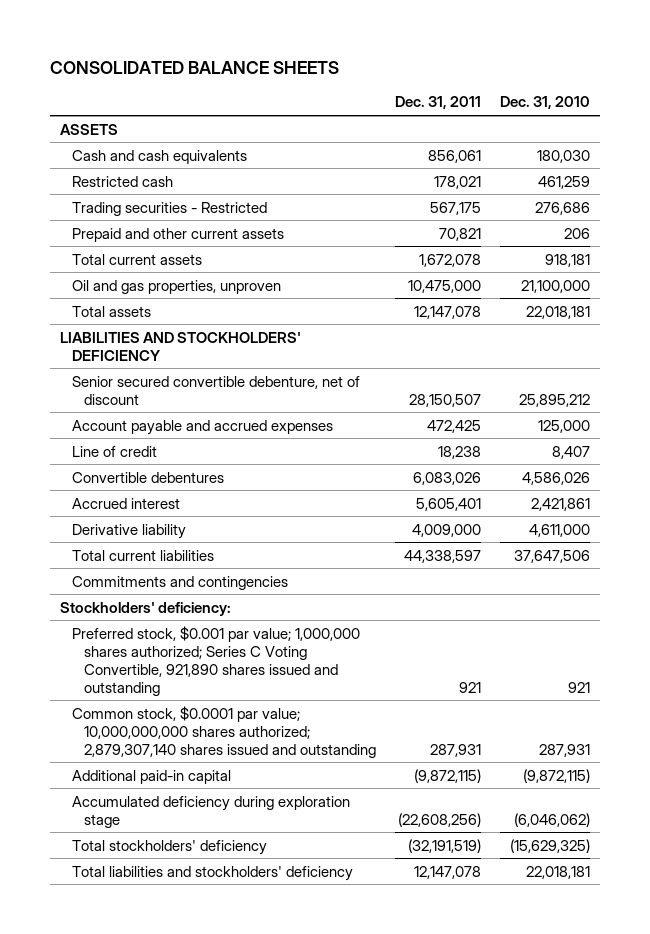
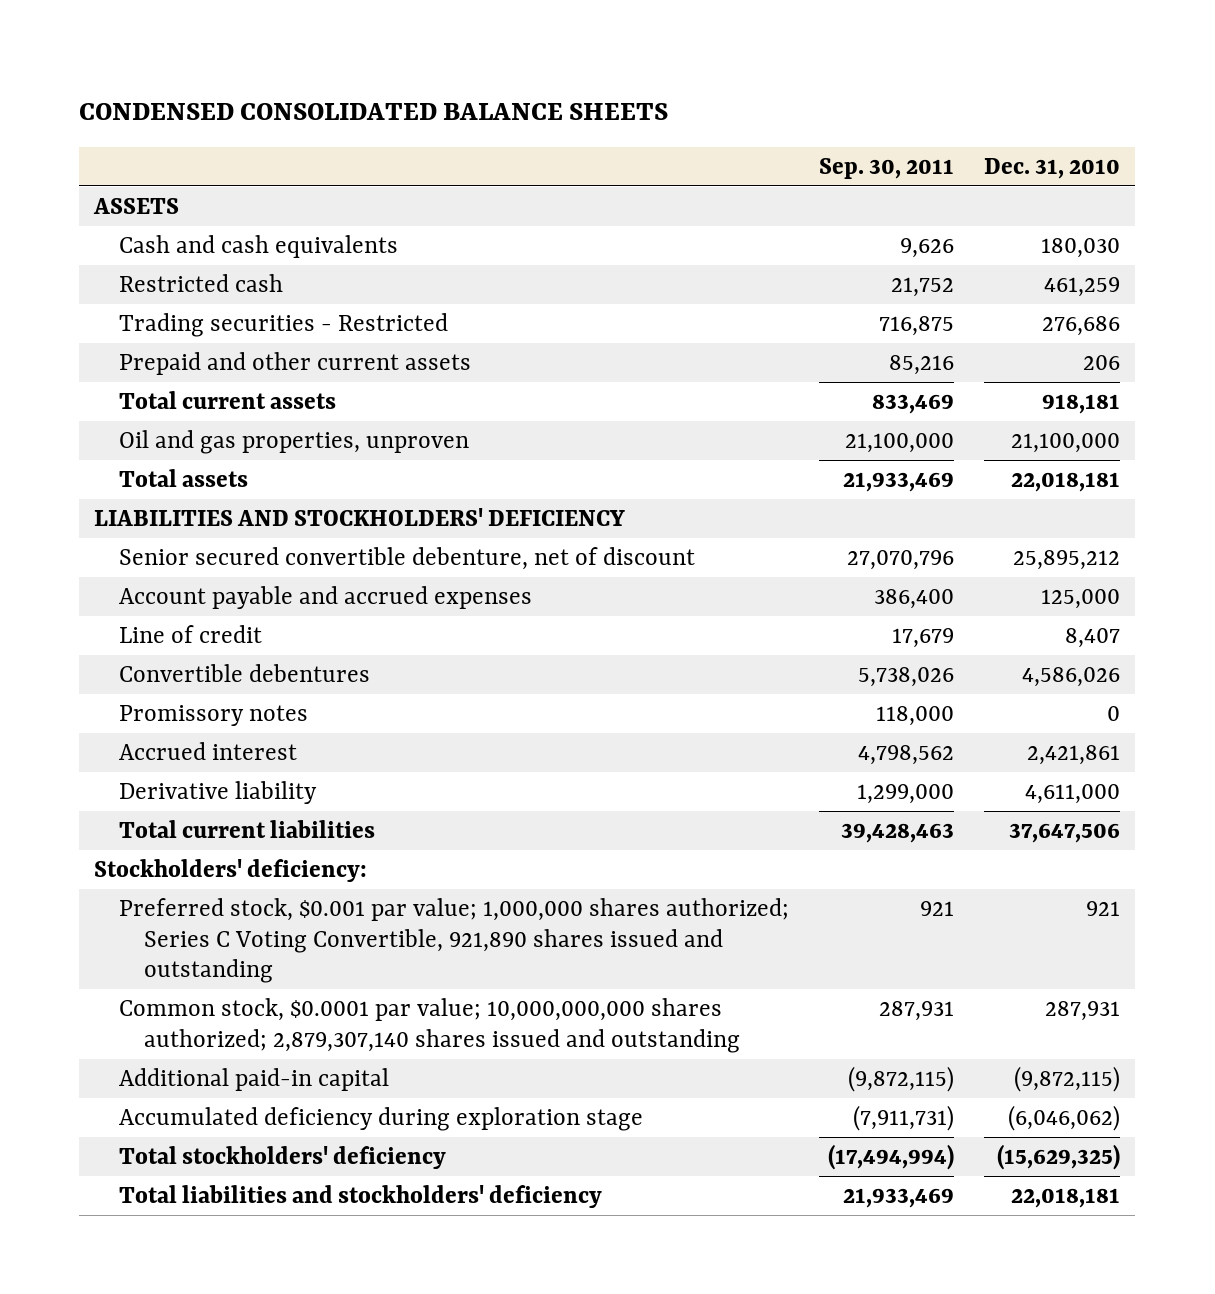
[50,60,340,74] CONSOLIDATED BALANCE SHEETS -> [79,103,669,121] CONDENSED CONSOLIDATED BALANCE SHEETS
[395,96,482,110] Dec. 31, 2011 -> none
none -> [819,157,955,179] Sep. 30, 2011
none -> [119,705,309,727] Promissory notes
[71,575,288,590] Commitments and contingencies -> none

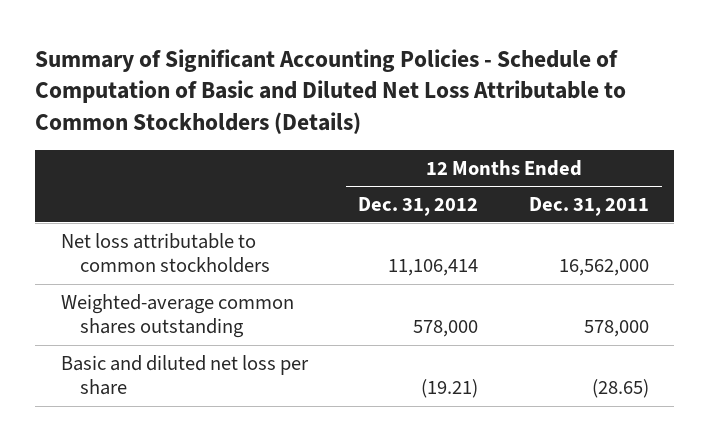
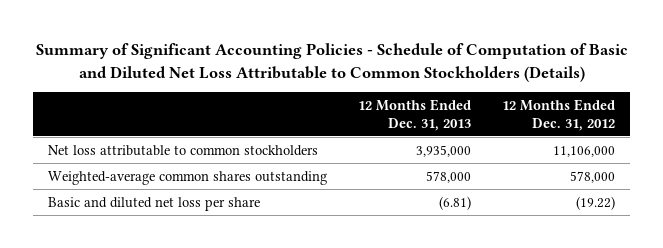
[528,196,649,216] Dec. 31, 2011 -> none
none -> [358,99,472,131] 12 Months Ended Dec. 31, 2013
[388,259,479,277] 11,106,414 -> [553,145,616,157] 11,106,000
[421,379,479,399] (19.21) -> [576,195,616,210] (19.22)

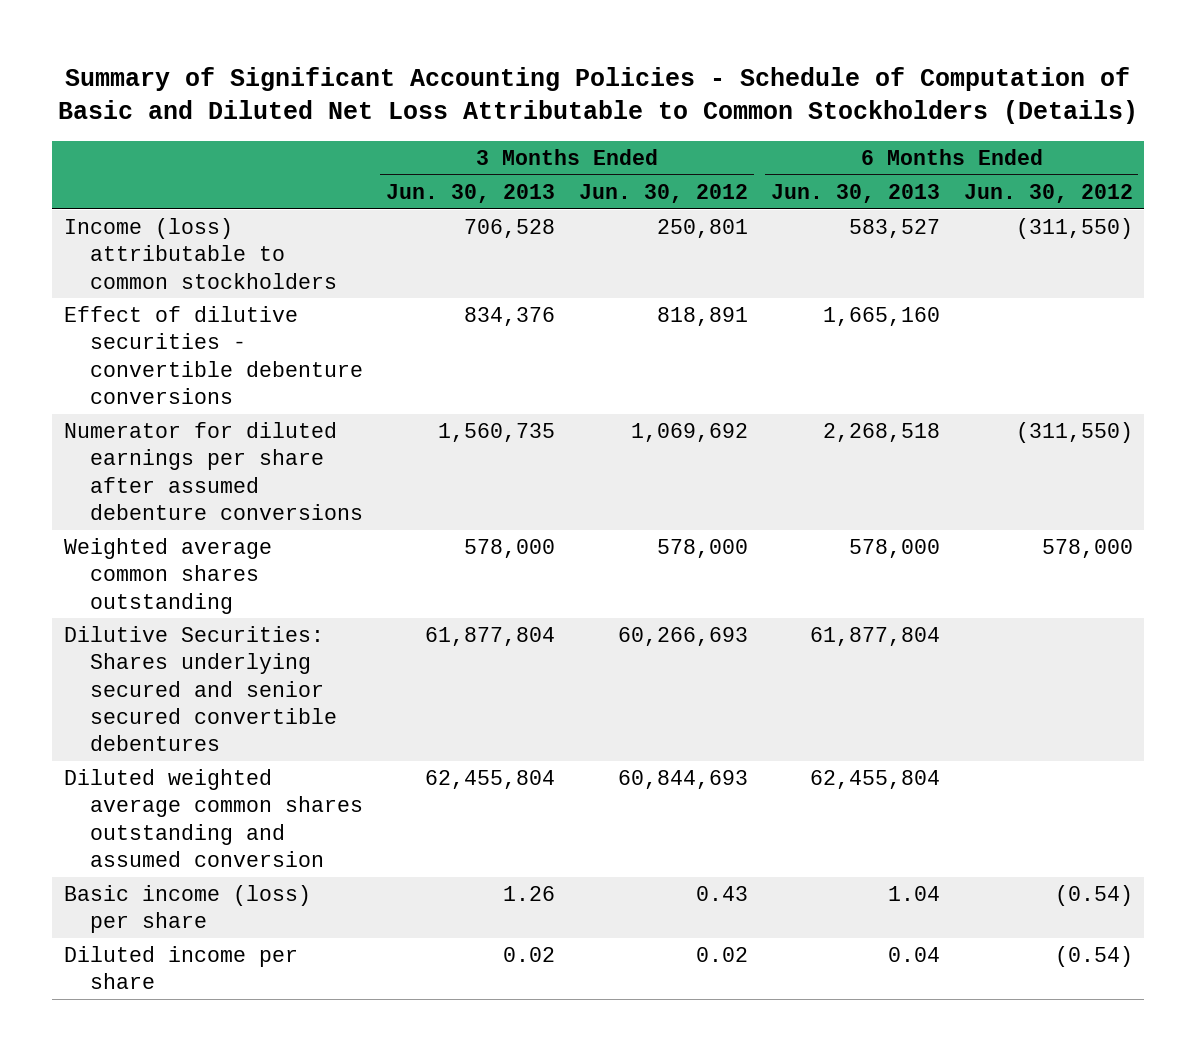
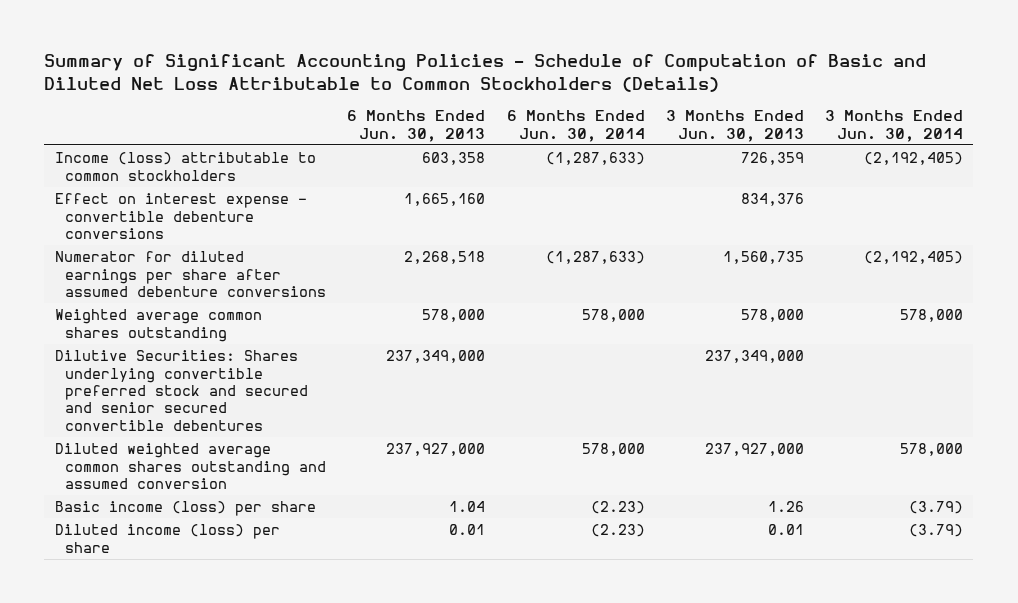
[578,183,748,203] Jun. 30, 2012 -> none
[963,183,1133,203] Jun. 30, 2012 -> none
none -> [506,110,645,142] 6 Months Ended Jun. 30, 2014
none -> [824,110,963,142] 3 Months Ended Jun. 30, 2014
[464,219,556,239] 706,528 -> [740,152,804,166] 726,359
[849,219,941,239] 583,527 -> [422,152,486,166] 603,358
[63,306,363,404] Effect of dilutive securities - convertible debenture conversions -> [55,193,308,239] Effect on interest expense - convertible debenture conversions
[63,626,337,752] Dilutive Securities: Shares underlying secured and senior secured convertible debentures -> [55,350,309,431] Dilutive Securities: Shares underlying convertible preferred stock and secured and senior secured convertible debentures
[425,627,556,647] 61,877,804 -> [704,350,804,364] 237,349,000
[810,627,941,647] 61,877,804 -> [386,350,486,364] 237,349,000
[425,770,556,790] 62,455,804 -> [704,443,804,457] 237,927,000
[810,770,941,790] 62,455,804 -> [386,443,486,457] 237,927,000
[63,946,298,990] Diluted income per share -> [55,524,281,553] Diluted income (loss) per share
[503,947,556,963] 0.02 -> [767,524,804,536] 0.01
[888,947,941,963] 0.04 -> [449,524,486,536] 0.01

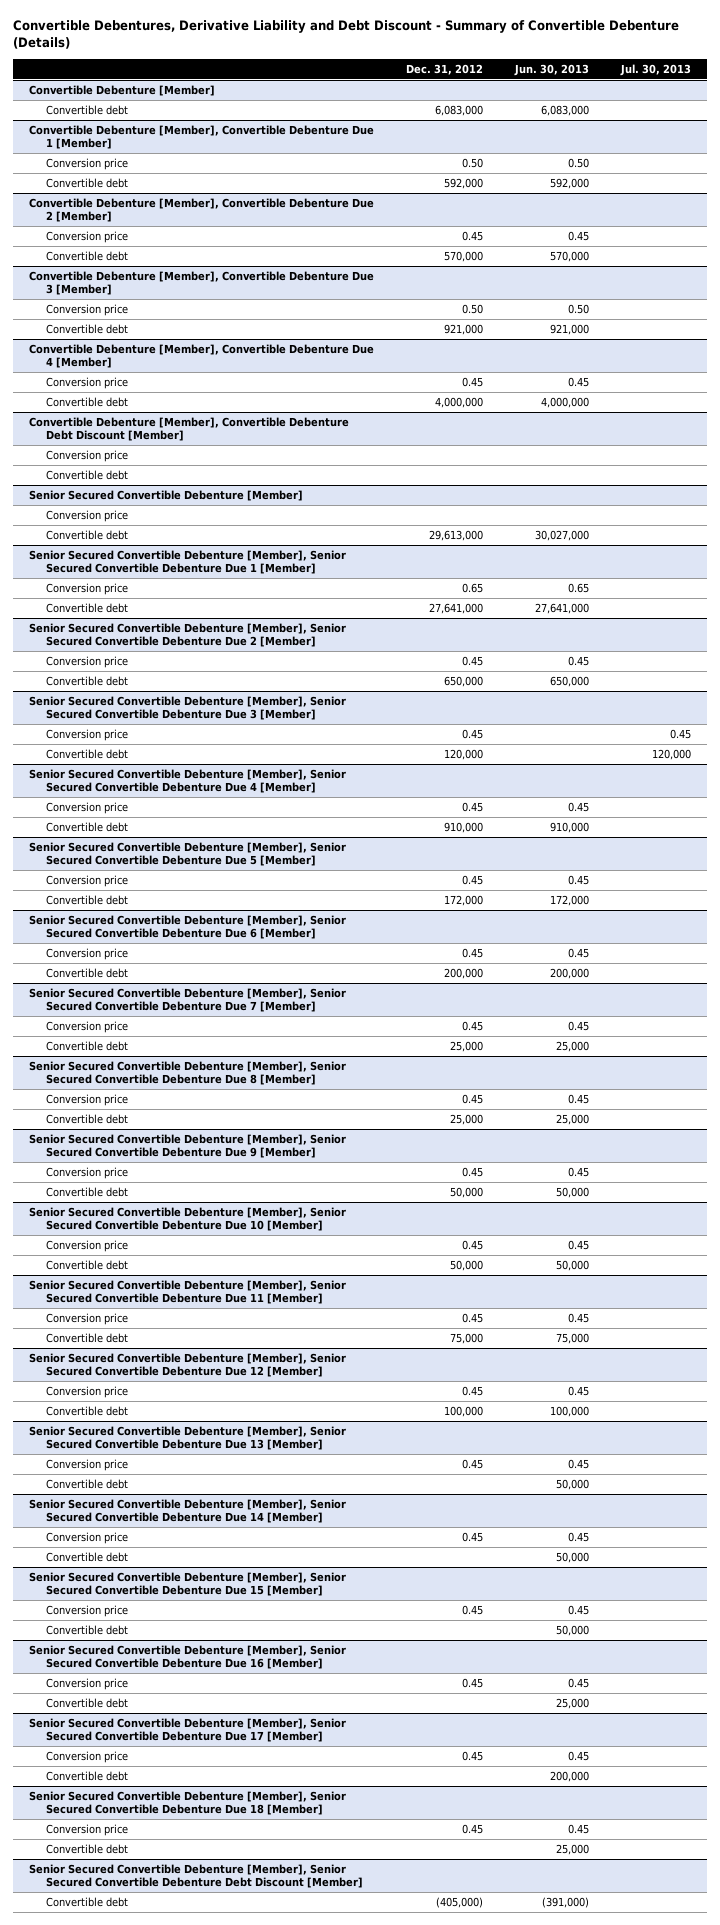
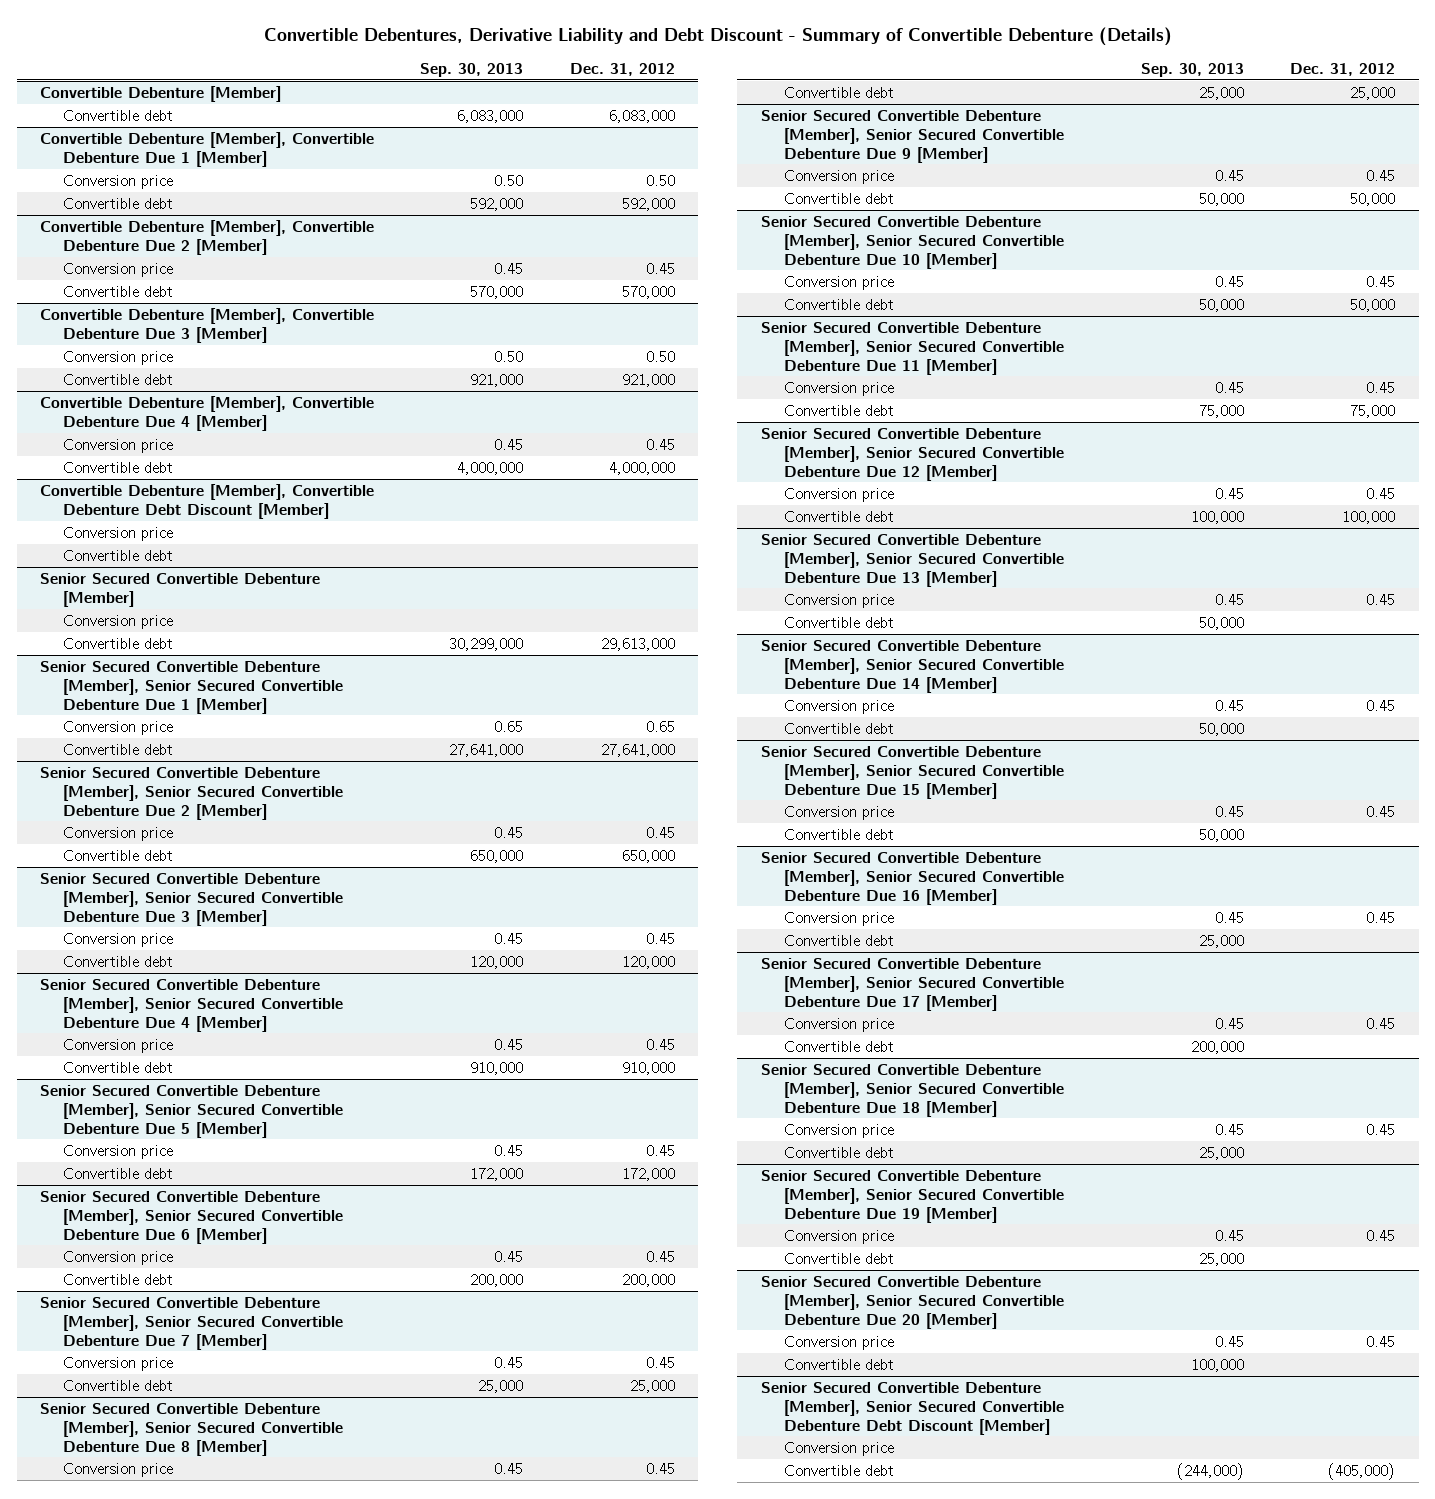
[513,63,589,76] Jun. 30, 2013 -> none
[620,63,692,76] Jul. 30, 2013 -> none
none -> [420,62,524,77] Sep. 30, 2013
none -> [760,1169,1064,1223] Senior Secured Convertible Debenture [Member], Senior Secured Convertible Debenture Due 19 [Member]
none -> [783,1229,894,1244] Conversion price
none -> [783,1252,894,1264] Convertible debt
none -> [760,1275,1064,1329] Senior Secured Convertible Debenture [Member], Senior Secured Convertible Debenture Due 20 [Member]
none -> [783,1335,894,1350] Conversion price
none -> [783,1358,894,1370] Convertible debt
none -> [783,1441,894,1456] Conversion price

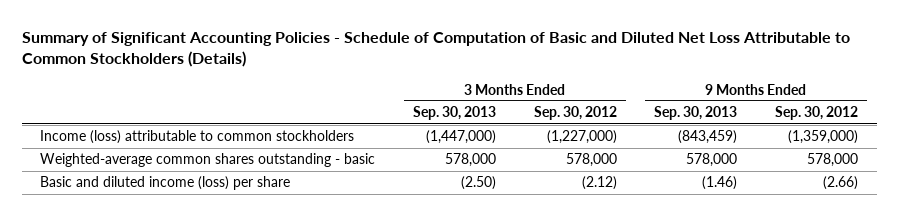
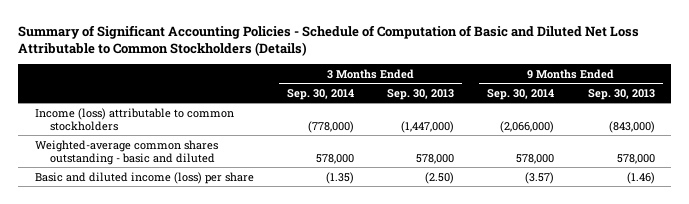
[533,106,617,121] Sep. 30, 2012 -> none
[774,106,858,121] Sep. 30, 2012 -> none
none -> [286,88,354,100] Sep. 30, 2014
none -> [487,88,555,100] Sep. 30, 2014
[678,130,738,145] (843,459) -> [608,120,655,133] (843,000)
[40,153,376,168] Weighted-average common shares outstanding - basic -> [34,139,218,165] Weighted-average common shares outstanding - basic and diluted

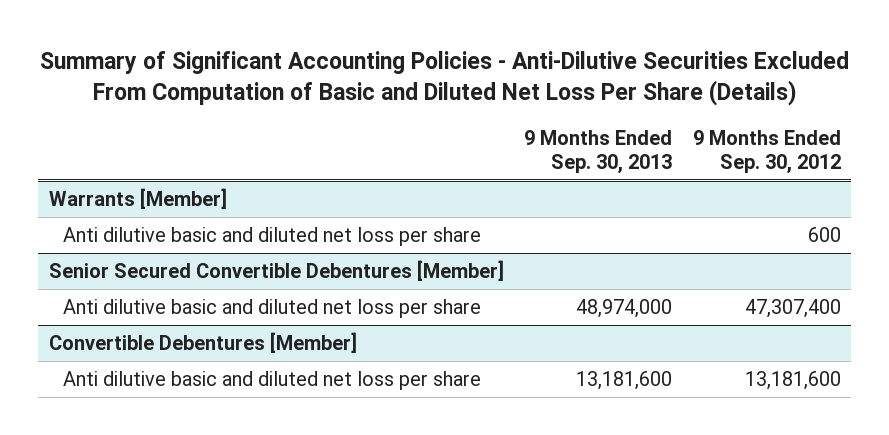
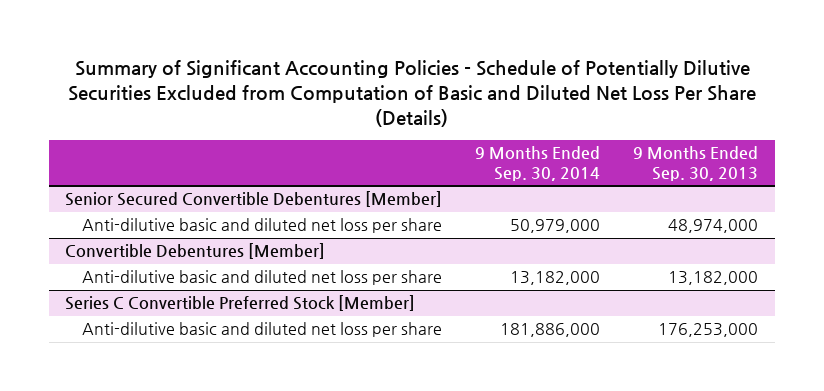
[39,51,849,106] Summary of Significant Accounting Policies - Anti-Dilutive Securities Excluded From Computation of Basic and Diluted Net Loss Per Share (Details) -> [67,59,756,127] Summary of Significant Accounting Policies - Schedule of Potentially Dilutive Securities Excluded from Computation of Basic and Diluted Net Loss Per Share (Details)
[692,129,841,174] 9 Months Ended Sep. 30, 2012 -> none
none -> [475,146,601,182] 9 Months Ended Sep. 30, 2014
[48,188,227,210] Warrants [Member] -> none
[62,227,481,247] Anti dilutive basic and diluted net loss per share -> none
[62,299,481,319] Anti dilutive basic and diluted net loss per share -> [82,218,443,234] Anti-dilutive basic and diluted net loss per share
[62,371,481,391] Anti dilutive basic and diluted net loss per share -> [82,270,443,286] Anti-dilutive basic and diluted net loss per share
[576,371,673,391] 13,181,600 -> [668,271,759,286] 13,182,000
none -> [65,295,416,312] Series C Convertible Preferred Stock [Member]
none -> [82,322,443,338] Anti-dilutive basic and diluted net loss per share

